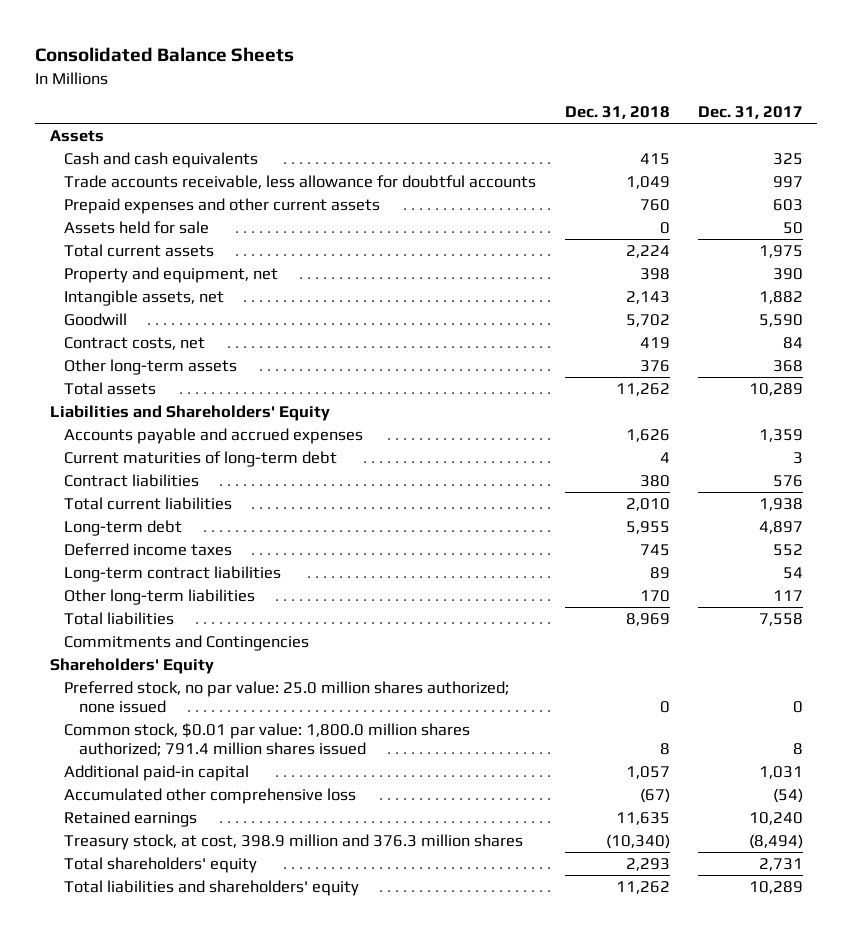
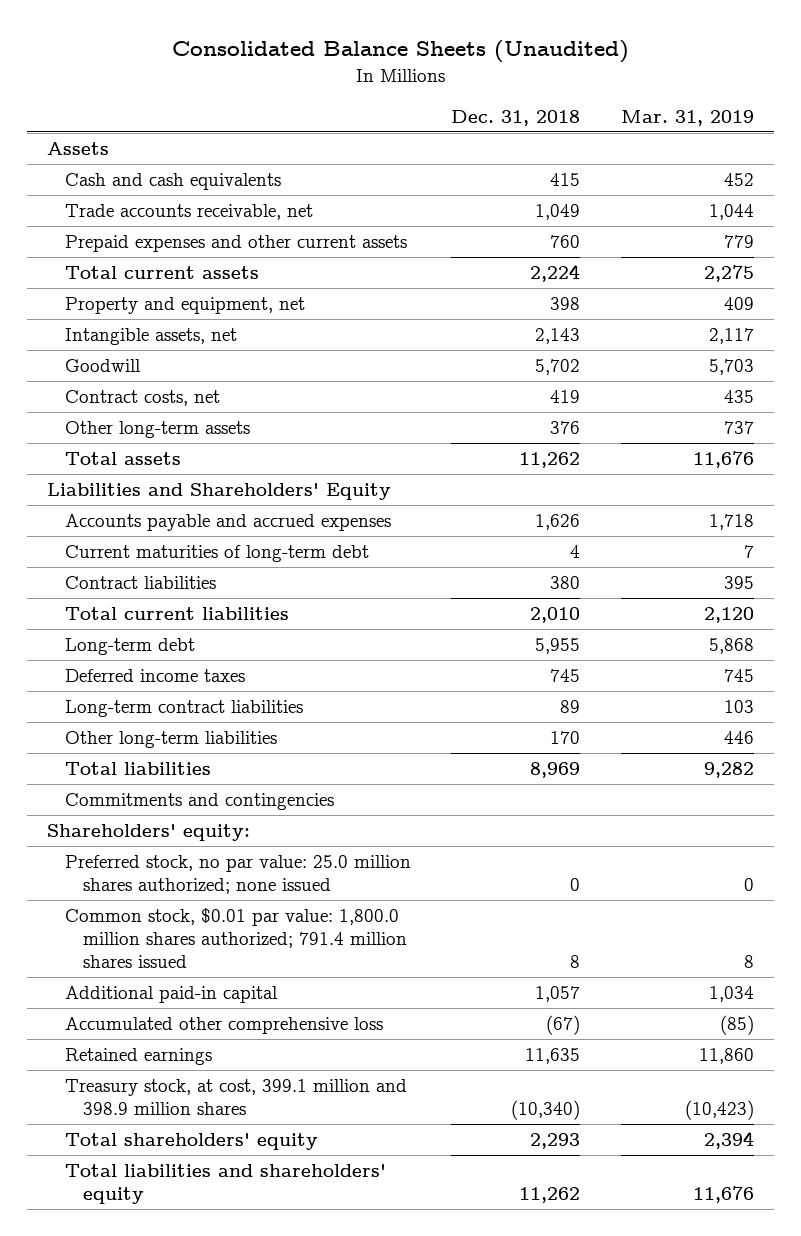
[35,47,295,63] Consolidated Balance Sheets -> [171,40,629,64] Consolidated Balance Sheets (Unaudited)
[698,106,804,120] Dec. 31, 2017 -> none
none -> [620,109,754,126] Mar. 31, 2019
[64,175,537,190] Trade accounts receivable, less allowance for doubtful accounts -> [65,203,314,220] Trade accounts receivable, net
[64,221,210,235] Assets held for sale -> none
[64,635,310,652] Commitments and Contingencies -> [65,792,335,810] Commitments and contingencies
[49,658,214,675] Shareholders' Equity -> [47,823,251,841] Shareholders' equity:
[64,834,524,851] Treasury stock, at cost, 398.9 million and 376.3 million shares -> [65,1078,408,1116] Treasury stock, at cost, 399.1 million and 398.9 million shares

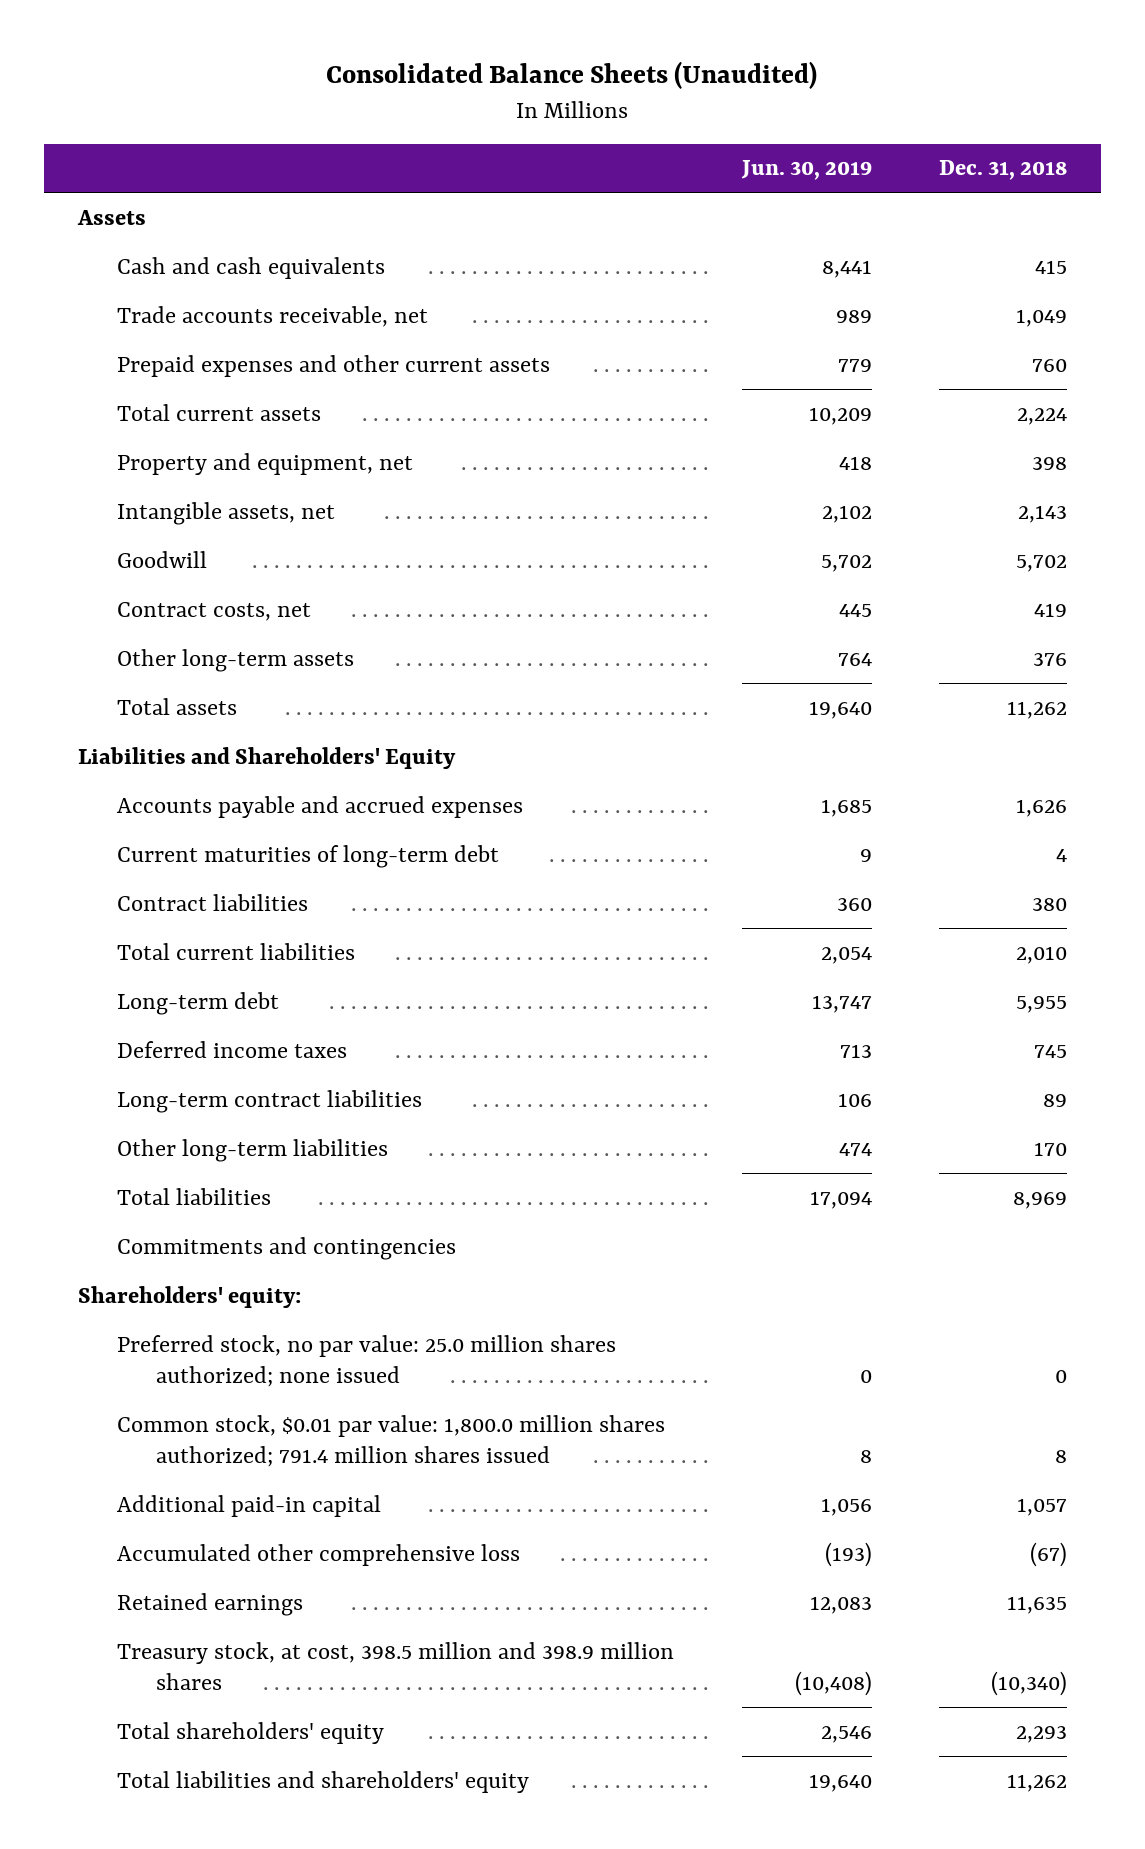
[620,109,754,126] Mar. 31, 2019 -> none
none -> [740,160,872,181] Jun. 30, 2019
[65,1078,408,1116] Treasury stock, at cost, 399.1 million and 398.9 million shares -> [116,1641,674,1691] Treasury stock, at cost, 398.5 million and 398.9 million shares

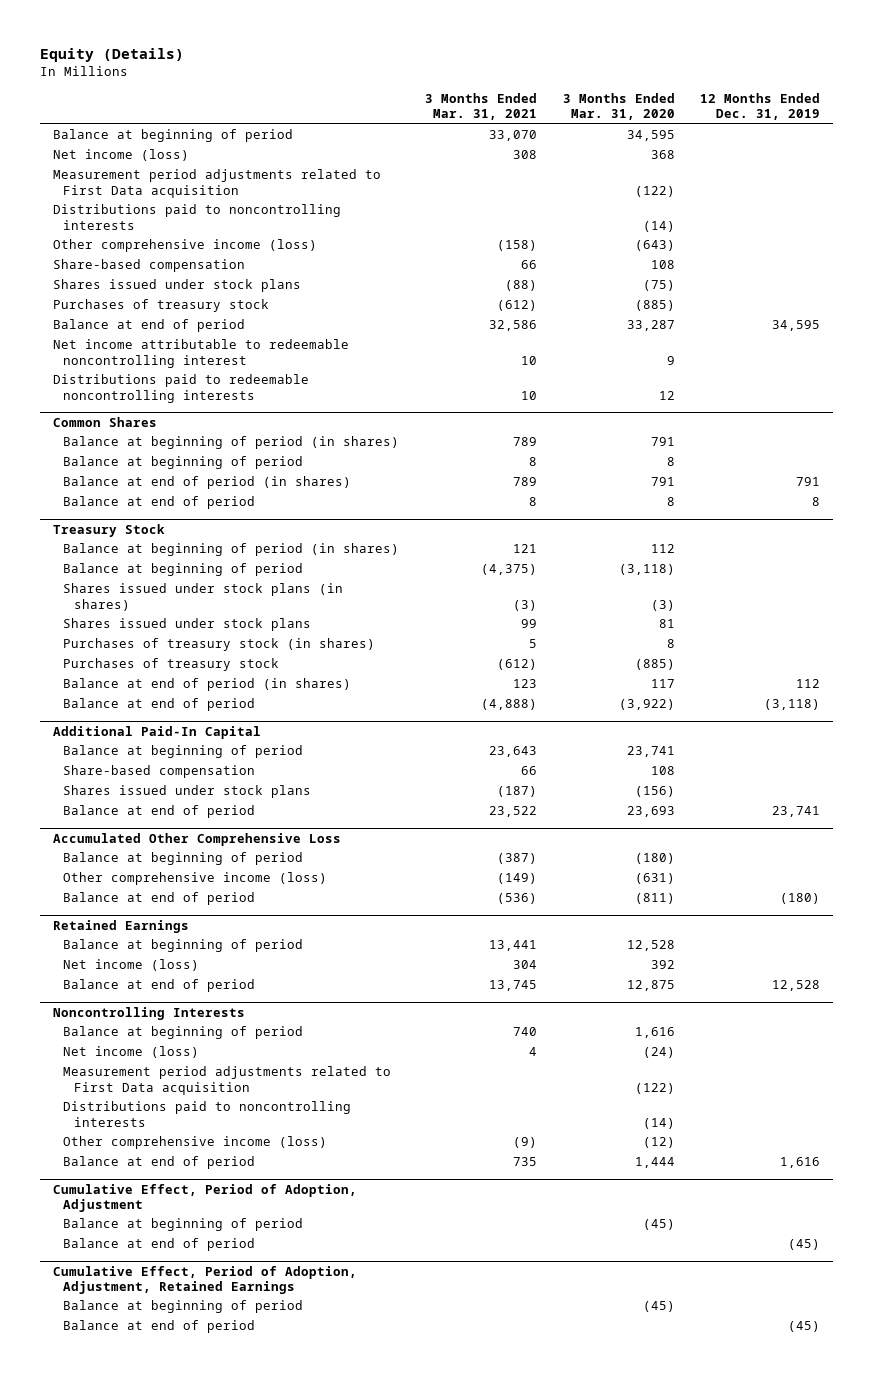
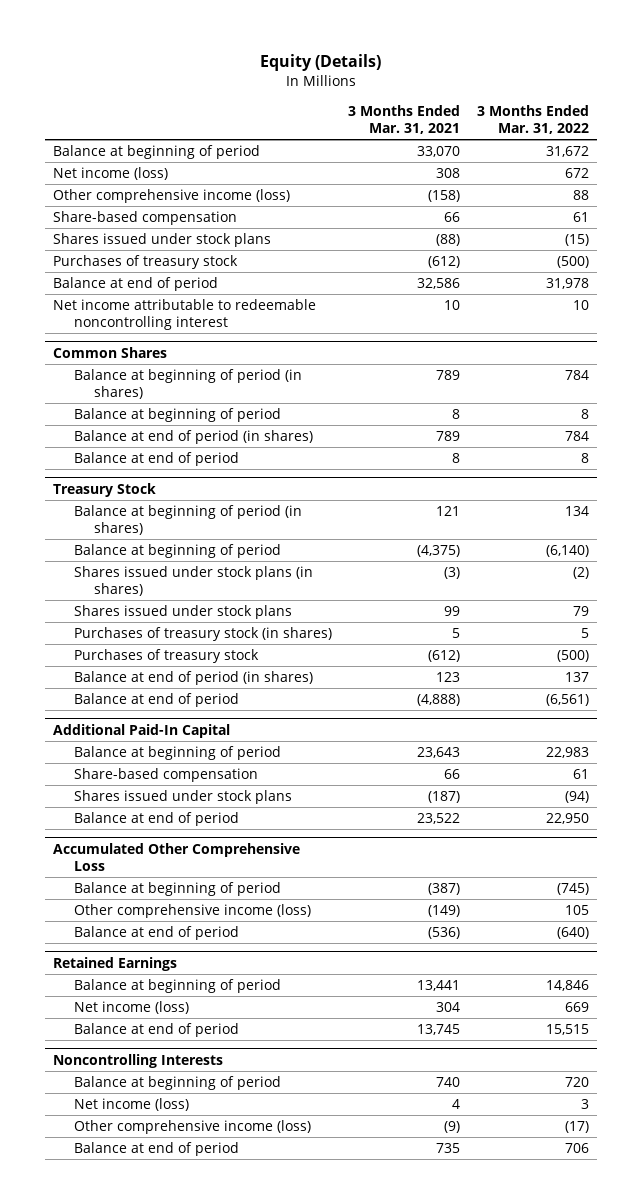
[562,93,675,121] 3 Months Ended Mar. 31, 2020 -> none
[700,93,821,121] 12 Months Ended Dec. 31, 2019 -> none
none -> [477,105,590,135] 3 Months Ended Mar. 31, 2022
[52,169,381,198] Measurement period adjustments related to First Data acquisition -> none
[52,204,341,230] Distributions paid to noncontrolling interests -> none
[52,374,309,403] Distributions paid to redeemable noncontrolling interests -> none
[63,1066,392,1095] Measurement period adjustments related to First Data acquisition -> none
[63,1101,352,1127] Distributions paid to noncontrolling interests -> none
[52,1183,357,1213] Cumulative Effect, Period of Adoption, Adjustment -> none
[63,1218,304,1232] Balance at beginning of period -> none
[63,1238,256,1252] Balance at end of period -> none
[52,1265,357,1295] Cumulative Effect, Period of Adoption, Adjustment, Retained Earnings -> none
[63,1300,304,1314] Balance at beginning of period -> none
[63,1320,256,1334] Balance at end of period -> none

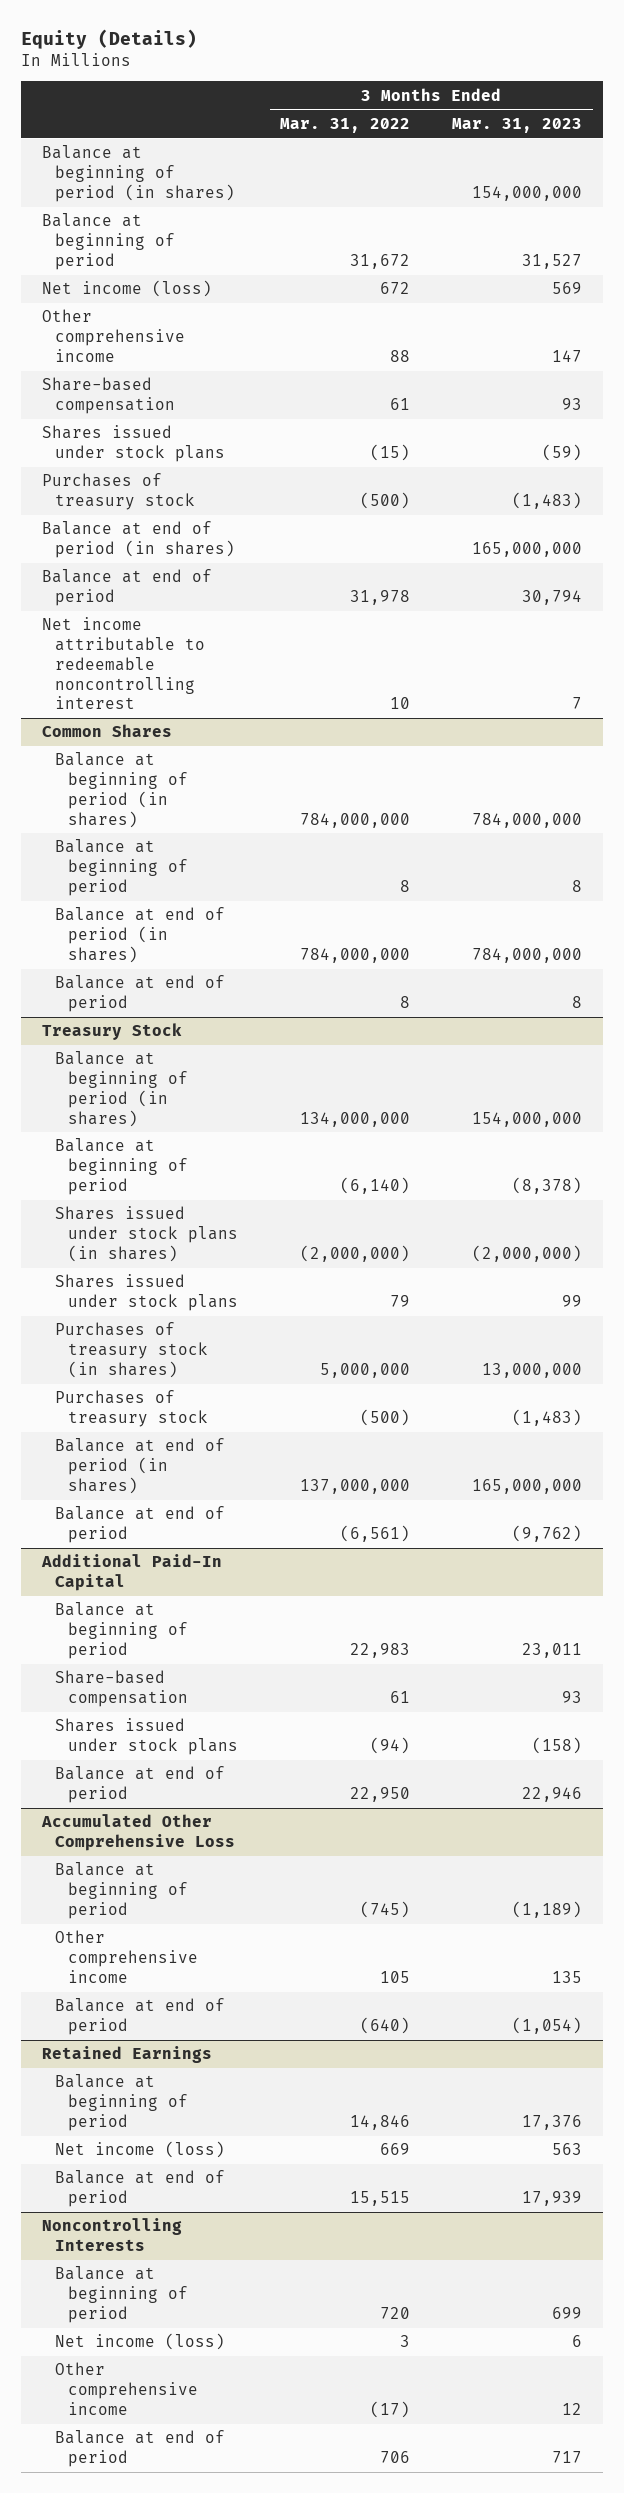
[348,105,461,135] 3 Months Ended Mar. 31, 2021 -> none
none -> [452,117,583,133] Mar. 31, 2023
none -> [42,145,236,202] Balance at beginning of period (in shares)
[53,189,291,204] Other comprehensive income (loss) -> [42,309,186,362] Other comprehensive income
none -> [42,521,236,559] Balance at end of period (in shares)
[565,370,590,381] 784 -> [300,812,411,828] 784,000,000
[565,431,590,442] 784 -> [300,947,411,963] 784,000,000
[565,506,590,517] 134 -> [300,1111,411,1127] 134,000,000
[573,567,590,580] (2) -> [300,1244,411,1262] (2,000,000)
[581,628,590,639] 5 -> [320,1362,411,1378] 5,000,000
[565,672,590,683] 137 -> [300,1478,411,1494] 137,000,000
[73,904,311,919] Other comprehensive income (loss) -> [55,1930,199,1983] Other comprehensive income
[73,1120,311,1135] Other comprehensive income (loss) -> [55,2362,199,2415] Other comprehensive income

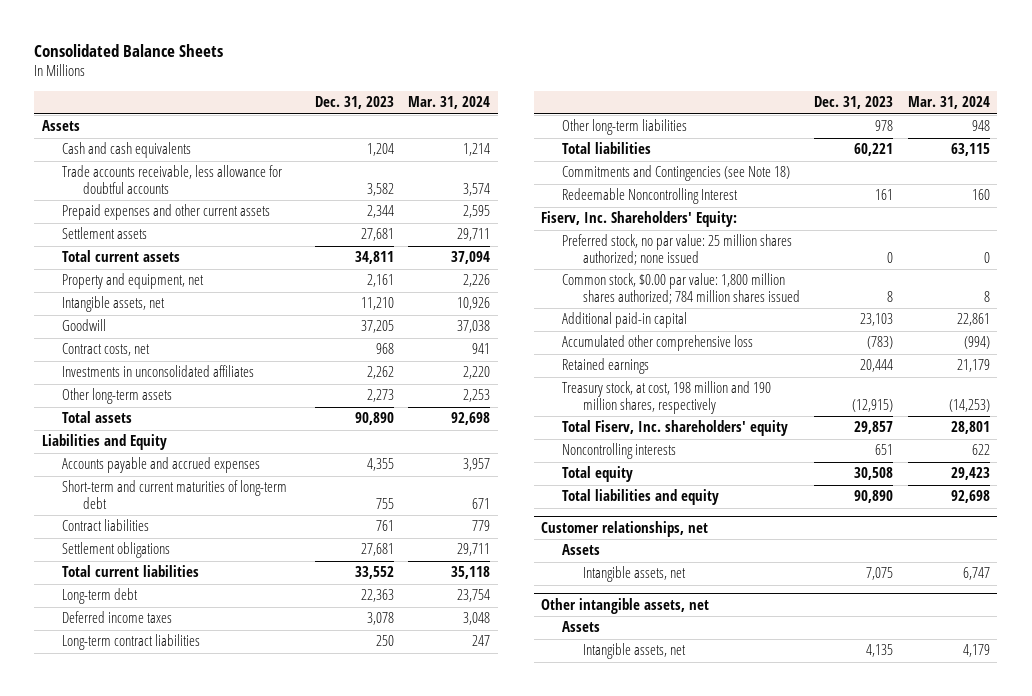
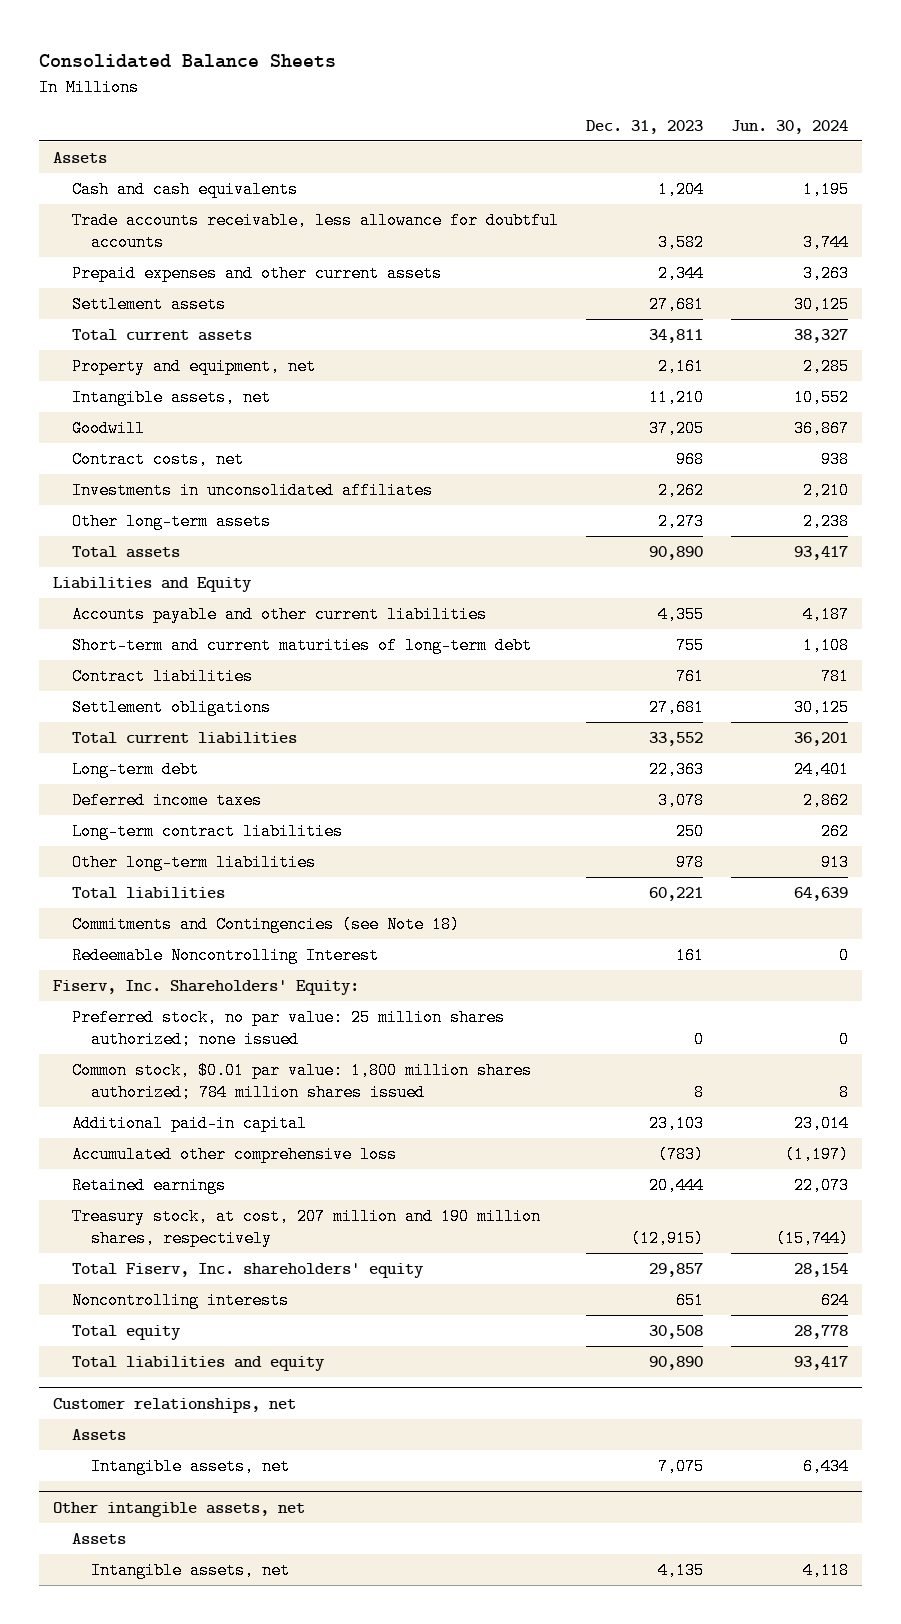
[408,96,491,110] Mar. 31, 2024 -> none
none -> [731,119,849,134] Jun. 30, 2024
[62,457,261,474] Accounts payable and accrued expenses -> [72,605,488,623] Accounts payable and other current liabilities
[562,273,800,305] Common stock, $0.00 par value: 1,800 million shares authorized; 784 million shares issued -> [72,1061,533,1101] Common stock, $0.01 par value: 1,800 million shares authorized; 784 million shares issued
[562,381,772,415] Treasury stock, at cost, 198 million and 190 million shares, respectively -> [72,1207,542,1247] Treasury stock, at cost, 207 million and 190 million shares, respectively

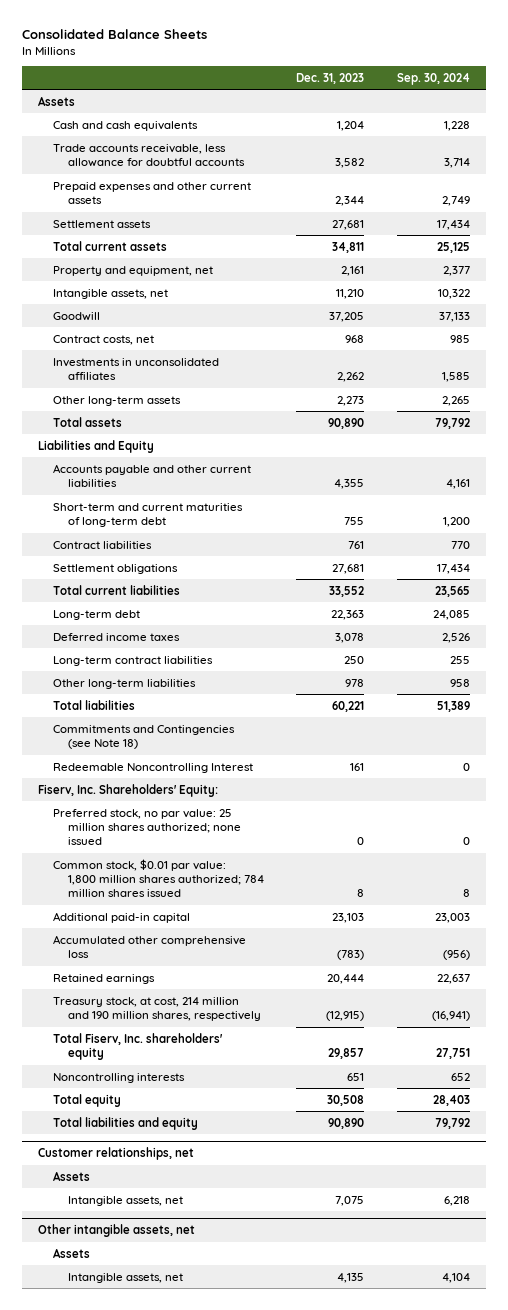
[731,119,849,134] Jun. 30, 2024 -> none
none -> [396,72,470,85] Sep. 30, 2024
[72,1207,542,1247] Treasury stock, at cost, 207 million and 190 million shares, respectively -> [52,996,261,1022] Treasury stock, at cost, 214 million and 190 million shares, respectively

